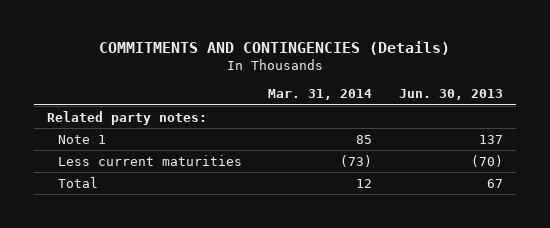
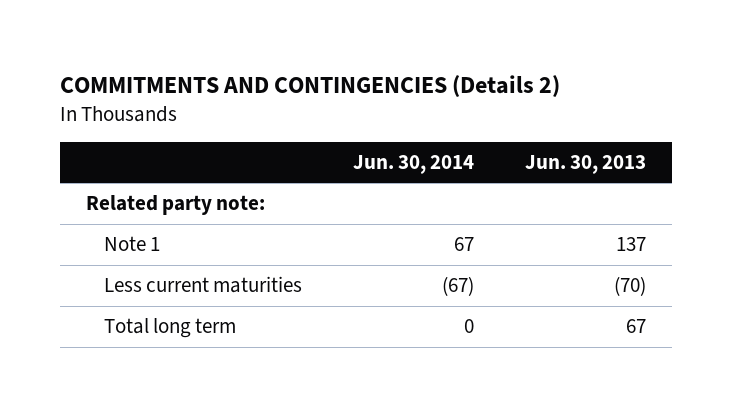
[98,41,450,56] COMMITMENTS AND CONTINGENCIES (Details) -> [60,74,561,97] COMMITMENTS AND CONTINGENCIES (Details 2)
[268,89,373,101] Mar. 31, 2014 -> none
none -> [353,154,475,174] Jun. 30, 2014
[47,110,208,125] Related party notes: -> [85,195,265,216] Related party note:
[57,176,98,188] Total -> [104,318,237,339] Total long term

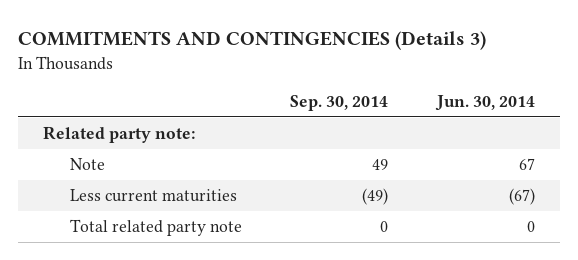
[60,74,561,97] COMMITMENTS AND CONTINGENCIES (Details 2) -> [18,31,487,51] COMMITMENTS AND CONTINGENCIES (Details 3)
[525,154,647,174] Jun. 30, 2013 -> none
none -> [290,95,389,112] Sep. 30, 2014
[104,236,161,252] Note 1 -> [69,158,105,171] Note
[104,318,237,339] Total long term -> [69,219,242,237] Total related party note

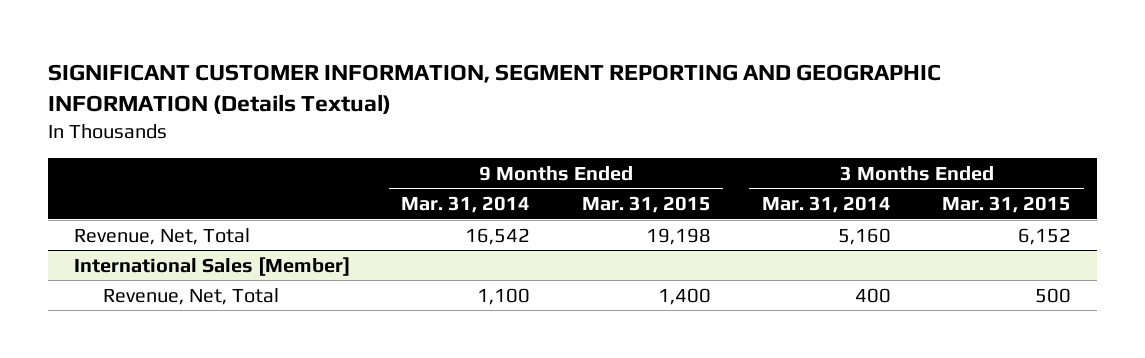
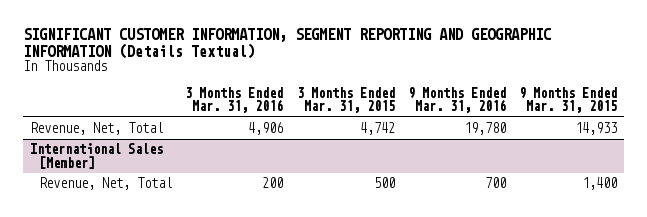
[401,196,531,214] Mar. 31, 2014 -> none
[761,196,891,214] Mar. 31, 2014 -> none
none -> [185,86,284,114] 3 Months Ended Mar. 31, 2016
none -> [408,86,507,114] 9 Months Ended Mar. 31, 2016
[645,227,711,245] 19,198 -> [575,122,618,136] 14,933
[1018,227,1072,245] 6,152 -> [359,122,395,136] 4,742

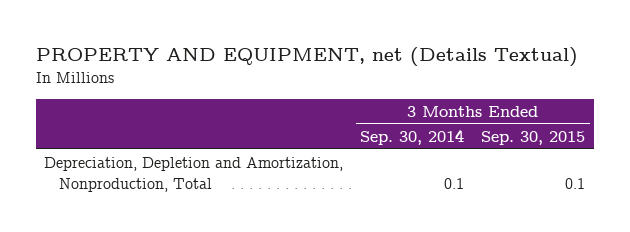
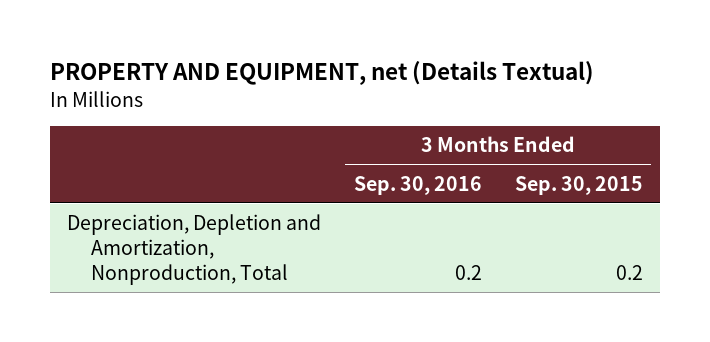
[360,128,465,145] Sep. 30, 2014 -> none
none -> [353,175,482,195] Sep. 30, 2016
[565,177,586,189] 0.1 -> [616,265,644,281] 0.2

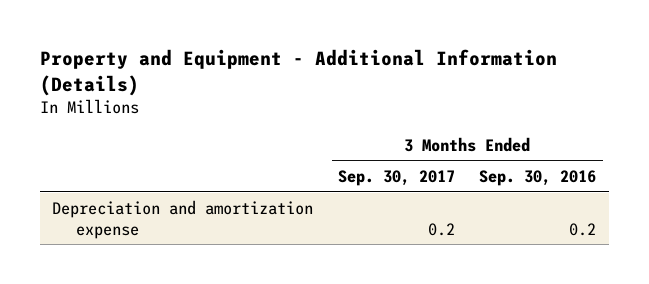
[49,61,594,86] PROPERTY AND EQUIPMENT, net (Details Textual) -> [39,49,557,96] Property and Equipment - Additional Information (Details)
[515,175,644,195] Sep. 30, 2015 -> none
none -> [337,169,455,186] Sep. 30, 2017
[66,214,321,286] Depreciation, Depletion and Amortization, Nonproduction, Total -> [52,200,314,239] Depreciation and amortization expense

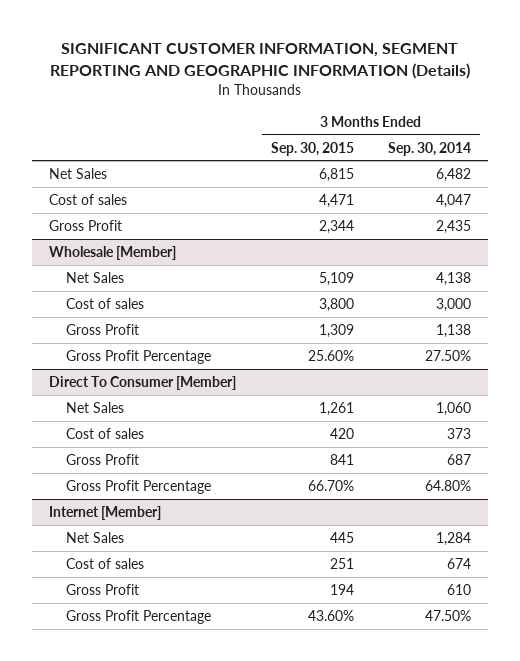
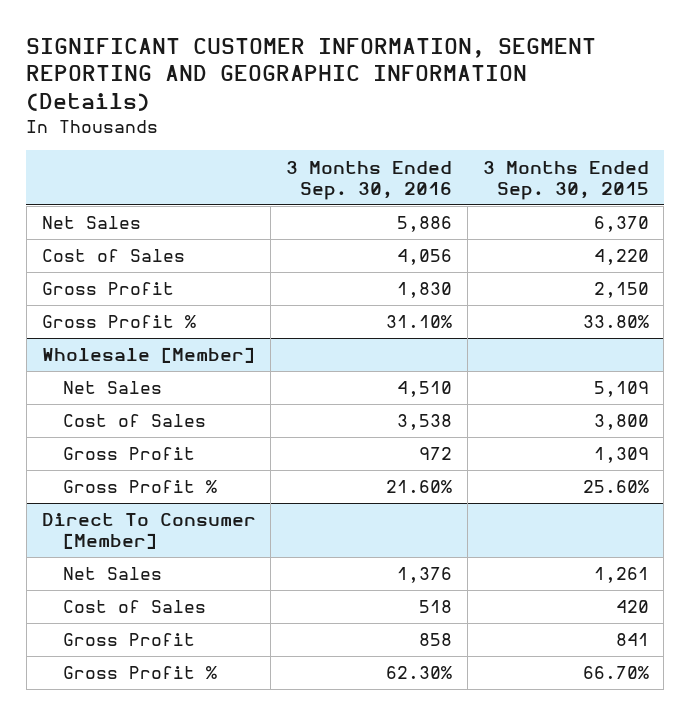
[388,141,472,156] Sep. 30, 2014 -> none
none -> [286,160,453,200] 3 Months Ended Sep. 30, 2016
[318,167,354,182] 6,815 -> [593,216,649,233] 6,370
[49,193,128,205] Cost of sales -> [41,249,185,263] Cost of Sales
[318,193,354,208] 4,471 -> [593,249,649,266] 4,220
[318,219,354,234] 2,344 -> [593,282,649,299] 2,150
none -> [41,315,196,329] Gross Profit %
[65,297,144,309] Cost of sales -> [62,414,206,428] Cost of Sales
[65,349,211,364] Gross Profit Percentage -> [62,480,217,494] Gross Profit %
[65,427,144,439] Cost of sales -> [62,600,206,614] Cost of Sales
[49,505,162,520] Internet [Member] -> none
[65,531,124,543] Net Sales -> none
[65,557,144,569] Cost of sales -> none
[65,583,139,595] Gross Profit -> none
[65,609,211,624] Gross Profit Percentage -> none
[65,479,211,494] Gross Profit Percentage -> [62,666,217,680] Gross Profit %

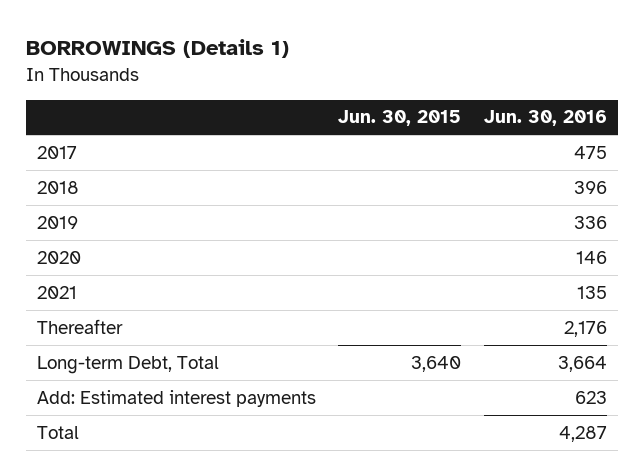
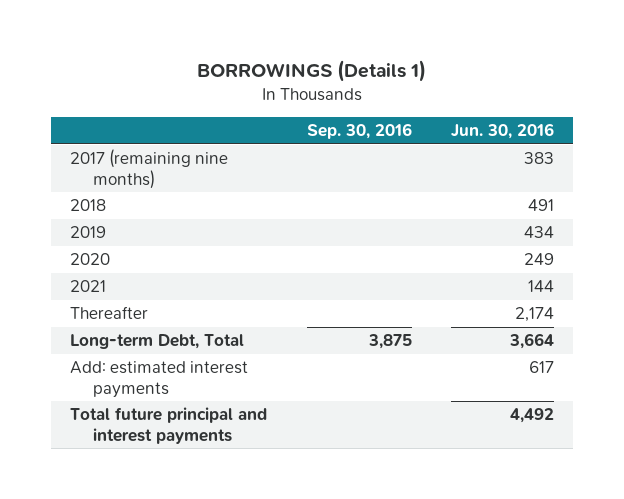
[338,110,462,127] Jun. 30, 2015 -> none
none -> [306,123,412,140] Sep. 30, 2016
[36,145,77,159] 2017 -> [70,149,229,189] 2017 (remaining nine months)
[573,145,607,159] 475 -> [523,152,554,165] 383
[573,180,607,194] 396 -> [527,199,554,212] 491
[573,215,607,229] 336 -> [523,226,554,239] 434
[575,250,607,264] 146 -> [523,253,554,266] 249
[576,285,607,299] 135 -> [527,280,554,293] 144
[563,320,607,337] 2,176 -> [514,307,554,323] 2,174
[36,425,79,439] Total -> none
[36,389,316,407] Add: Estimated interest payments -> [70,361,249,398] Add: estimated interest payments
[574,390,607,404] 623 -> [528,361,554,374] 617
none -> [70,407,268,444] Total future principal and interest payments

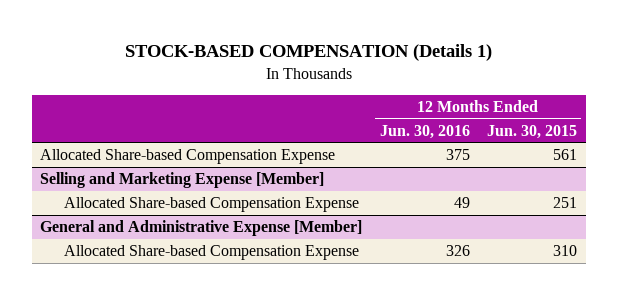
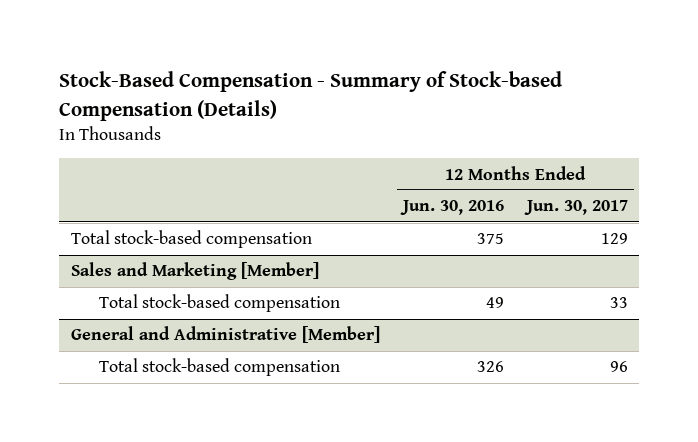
[124,43,492,61] STOCK-BASED COMPENSATION (Details 1) -> [59,71,563,121] Stock-Based Compensation - Summary of Stock-based Compensation (Details)
[487,124,578,139] Jun. 30, 2015 -> none
none -> [523,200,628,216] Jun. 30, 2017
[40,149,336,165] Allocated Share-based Compensation Expense -> [70,230,312,249] Total stock-based compensation
[40,172,325,189] Selling and Marketing Expense [Member] -> [70,262,319,281] Sales and Marketing [Member]
[63,197,359,213] Allocated Share-based Compensation Expense -> [99,294,341,313] Total stock-based compensation
[40,220,363,237] General and Administrative Expense [Member] -> [70,326,380,344] General and Administrative [Member]
[63,245,359,261] Allocated Share-based Compensation Expense -> [99,358,341,377] Total stock-based compensation

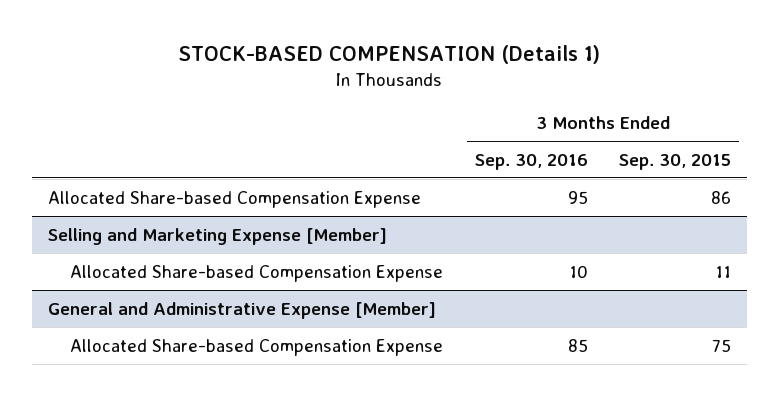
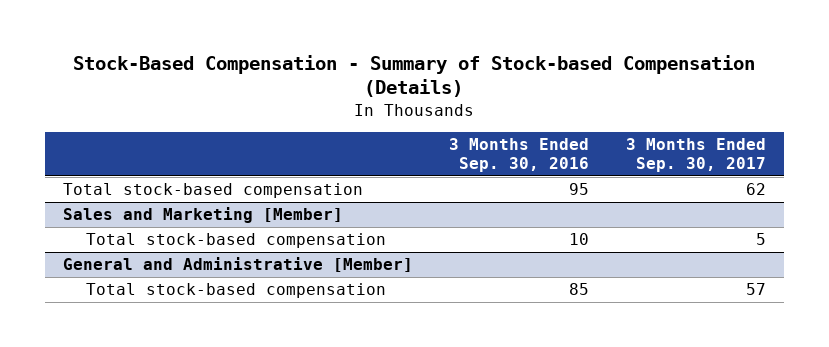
[178,45,601,65] STOCK-BASED COMPENSATION (Details 1) -> [73,54,756,98] Stock-Based Compensation - Summary of Stock-based Compensation (Details)
[618,153,731,170] Sep. 30, 2015 -> none
none -> [625,138,766,172] 3 Months Ended Sep. 30, 2017
[48,190,422,208] Allocated Share-based Compensation Expense -> [62,183,363,199] Total stock-based compensation
[48,227,388,245] Selling and Marketing Expense [Member] -> [62,207,343,224] Sales and Marketing [Member]
[70,264,444,282] Allocated Share-based Compensation Expense -> [85,233,386,249] Total stock-based compensation
[48,301,437,319] General and Administrative Expense [Member] -> [62,257,413,273] General and Administrative [Member]
[70,338,444,356] Allocated Share-based Compensation Expense -> [85,283,386,299] Total stock-based compensation

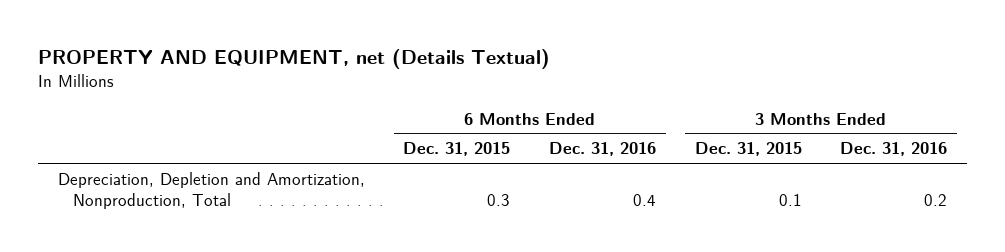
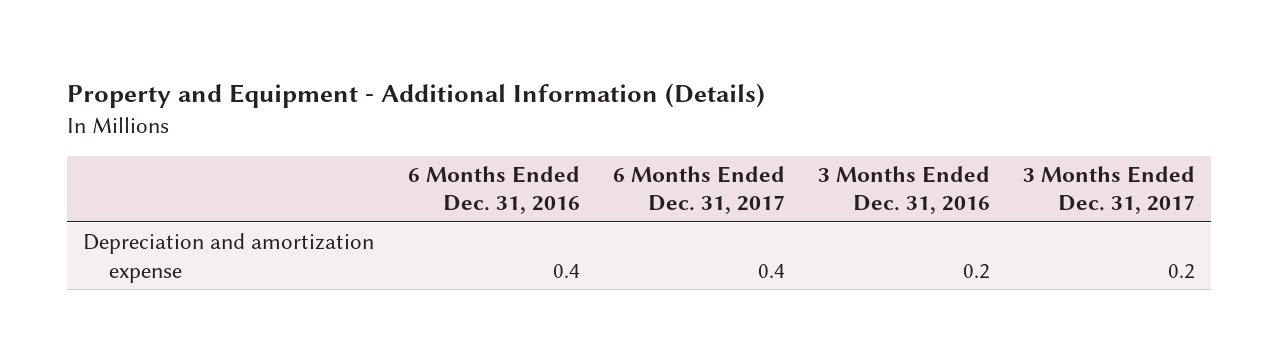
[38,49,551,70] PROPERTY AND EQUIPMENT, net (Details Textual) -> [66,83,765,109] Property and Equipment - Additional Information (Details)
[403,142,511,157] Dec. 31, 2015 -> none
[694,142,802,157] Dec. 31, 2015 -> none
none -> [612,165,785,215] 6 Months Ended Dec. 31, 2017
none -> [1022,165,1195,215] 3 Months Ended Dec. 31, 2017
[57,171,365,209] Depreciation, Depletion and Amortization, Nonproduction, Total -> [83,232,375,283] Depreciation and amortization expense

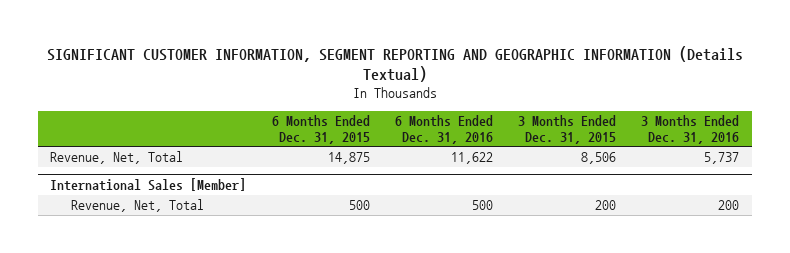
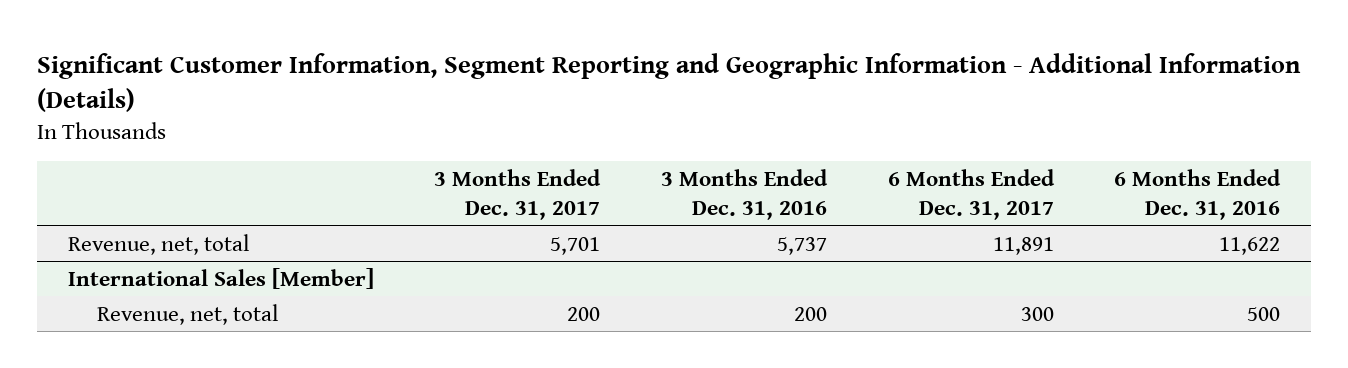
[46,45,743,83] SIGNIFICANT CUSTOMER INFORMATION, SEGMENT REPORTING AND GEOGRAPHIC INFORMATION (Details Textual) -> [37,52,1302,113] Significant Customer Information, Segment Reporting and Geographic Information - Additional Information (Details)
[271,114,370,144] 6 Months Ended Dec. 31, 2015 -> none
[517,114,616,144] 3 Months Ended Dec. 31, 2015 -> none
none -> [434,169,602,220] 3 Months Ended Dec. 31, 2017
none -> [887,169,1055,220] 6 Months Ended Dec. 31, 2017
[50,151,184,165] Revenue, Net, Total -> [67,233,249,255] Revenue, net, total
[70,199,204,213] Revenue, Net, Total -> [97,303,279,325] Revenue, net, total

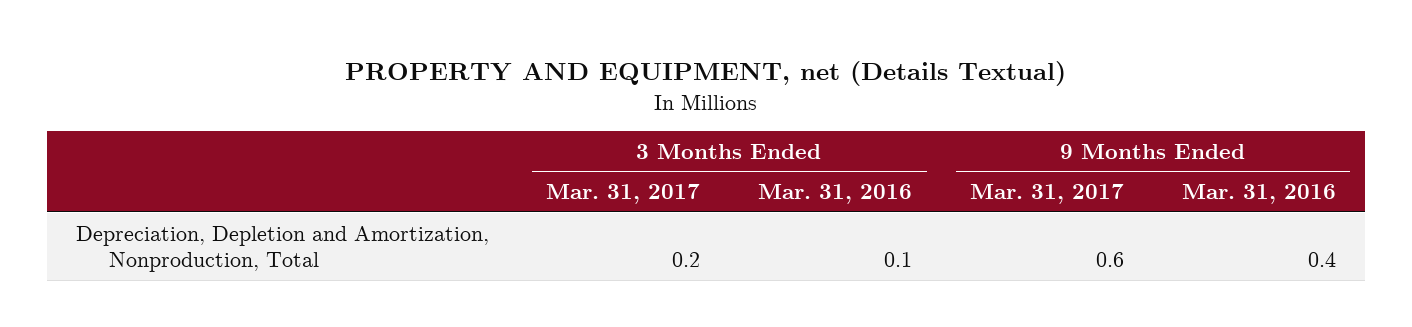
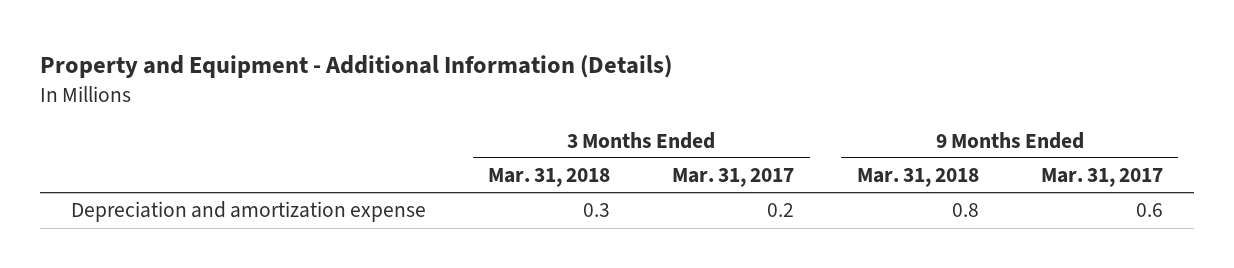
[344,61,1066,87] PROPERTY AND EQUIPMENT, net (Details Textual) -> [40,55,673,79] Property and Equipment - Additional Information (Details)
[758,184,913,205] Mar. 31, 2016 -> none
[1181,184,1336,205] Mar. 31, 2016 -> none
none -> [488,168,611,188] Mar. 31, 2018
none -> [856,168,979,188] Mar. 31, 2018
[75,225,489,273] Depreciation, Depletion and Amortization, Nonproduction, Total -> [71,201,427,223] Depreciation and amortization expense

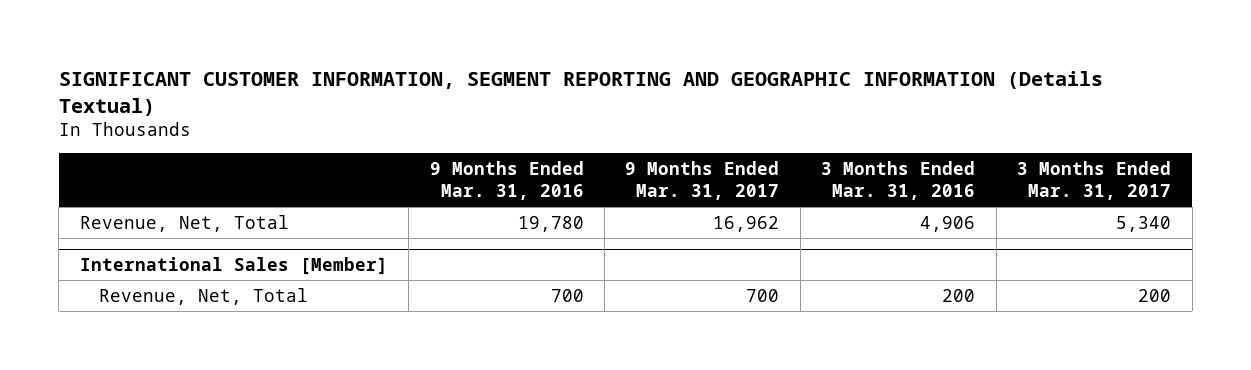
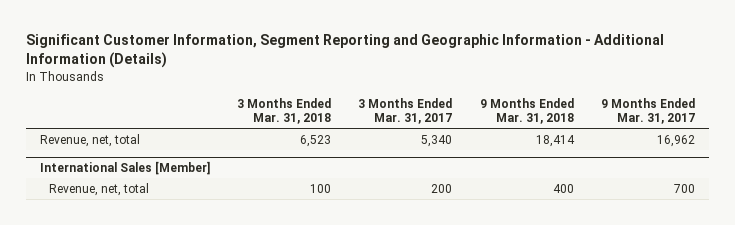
[58,70,1103,116] SIGNIFICANT CUSTOMER INFORMATION, SEGMENT REPORTING AND GEOGRAPHIC INFORMATION (Details Textual) -> [26,34,665,69] Significant Customer Information, Segment Reporting and Geographic Information - Additional Information (Details)
[429,160,584,201] 9 Months Ended Mar. 31, 2016 -> none
[821,160,976,201] 3 Months Ended Mar. 31, 2016 -> none
none -> [237,97,332,125] 3 Months Ended Mar. 31, 2018
none -> [479,97,574,125] 9 Months Ended Mar. 31, 2018
[79,214,289,232] Revenue, Net, Total -> [39,133,140,147] Revenue, net, total
[98,287,308,305] Revenue, Net, Total -> [49,182,150,196] Revenue, net, total

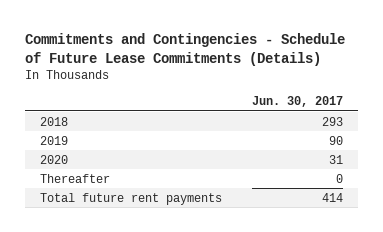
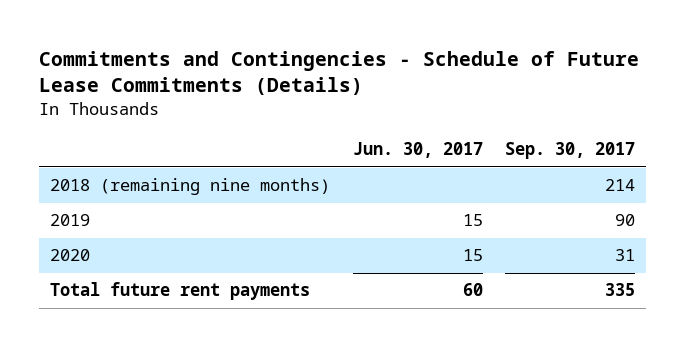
none -> [504,142,635,160] Sep. 30, 2017
[39,116,68,126] 2018 -> none
[39,173,110,183] Thereafter -> none
none -> [50,178,331,196] 2018 (remaining nine months)
[328,135,343,145] 90 -> [462,214,483,227] 15
[328,154,343,164] 31 -> [462,249,483,262] 15
[321,192,343,202] 414 -> [462,283,483,297] 60

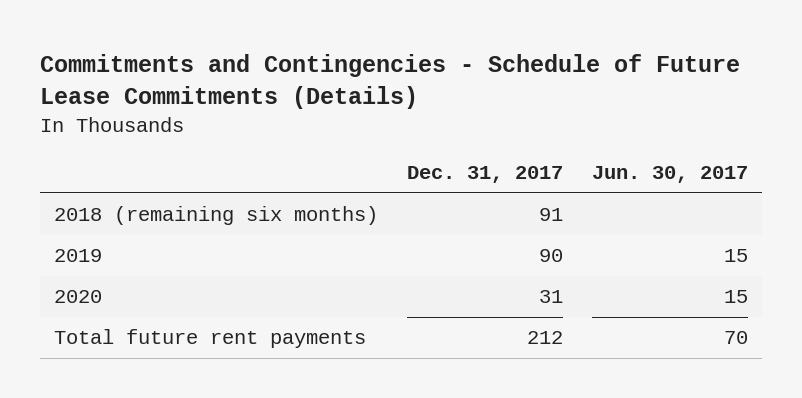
[504,142,635,160] Sep. 30, 2017 -> none
none -> [407,166,564,184] Dec. 31, 2017
[50,178,331,196] 2018 (remaining nine months) -> [54,206,379,226] 2018 (remaining six months)
[462,283,483,297] 60 -> [723,331,748,345] 70

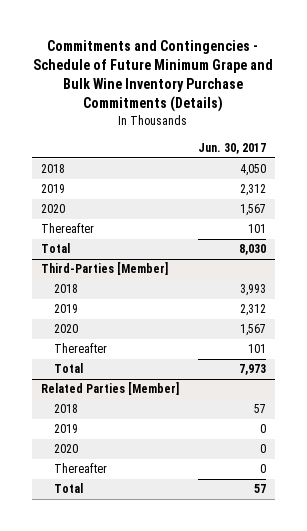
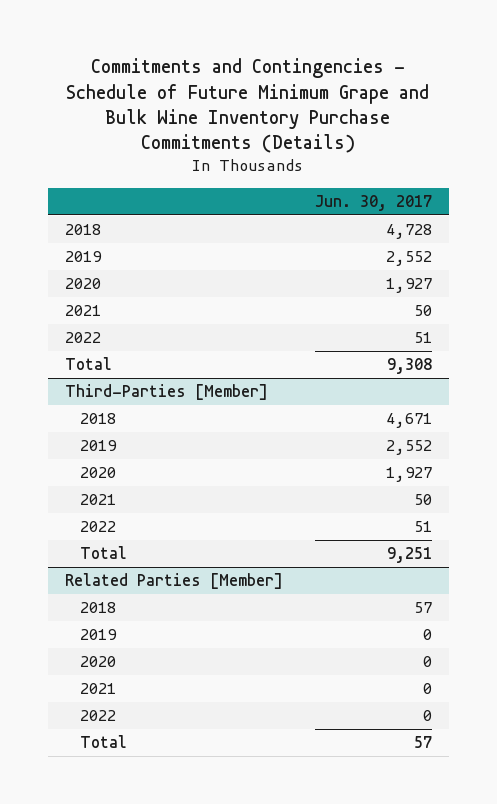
[41,223,95,234] Thereafter -> none
[239,164,266,177] 4,050 -> [386,224,433,240] 4,728
[239,184,266,197] 2,312 -> [386,251,433,267] 2,552
[239,204,266,217] 1,567 -> [386,278,433,294] 1,927
none -> [64,305,101,317] 2021
none -> [64,332,101,344] 2022
[238,244,266,256] 8,030 -> [387,358,433,375] 9,308
[53,343,107,354] Thereafter -> none
[239,284,266,297] 3,993 -> [386,413,433,429] 4,671
[239,304,266,317] 2,312 -> [386,440,433,456] 2,552
[239,324,266,337] 1,567 -> [386,467,433,483] 1,927
none -> [79,494,116,506] 2021
none -> [79,521,116,533] 2022
[238,364,266,376] 7,973 -> [387,547,433,564] 9,251
[53,463,107,474] Thereafter -> none
none -> [79,683,116,695] 2021
none -> [79,710,116,722] 2022

